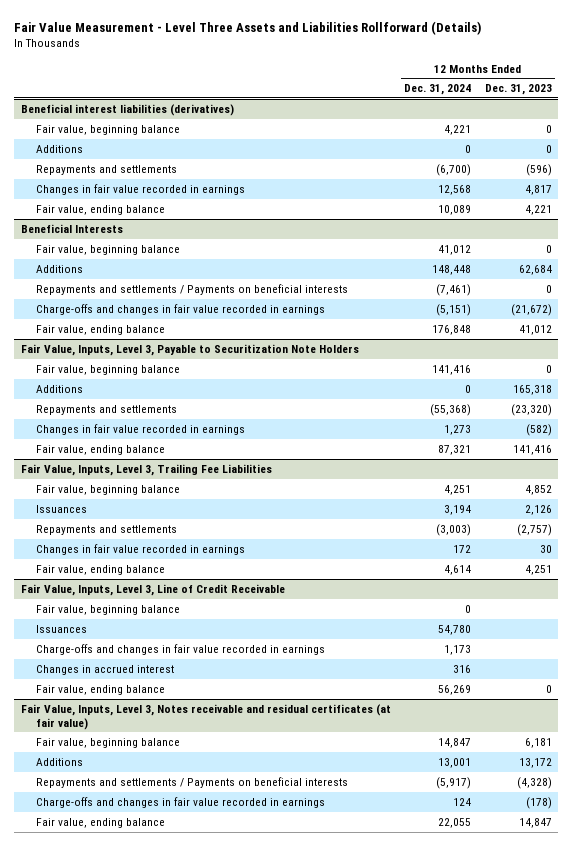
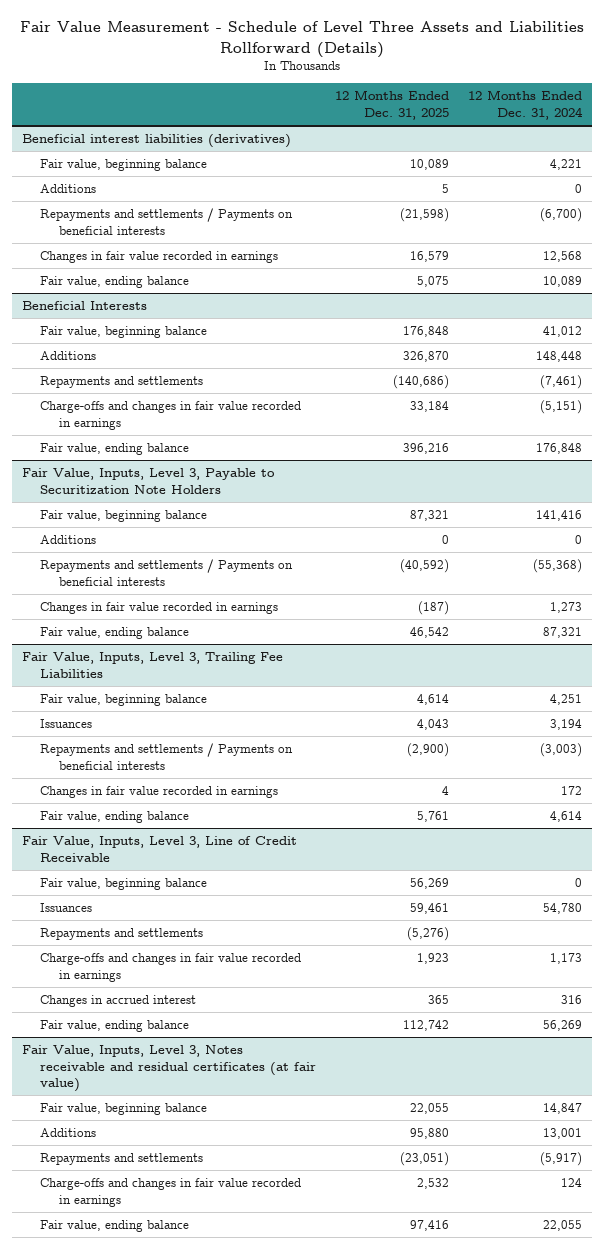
[14,20,482,35] Fair Value Measurement - Level Three Assets and Liabilities Rollforward (Details) -> [20,21,585,58] Fair Value Measurement - Schedule of Level Three Assets and Liabilities Rollforward (Details)
[484,84,552,96] Dec. 31, 2023 -> none
none -> [335,90,450,121] 12 Months Ended Dec. 31, 2025
[36,164,178,175] Repayments and settlements -> [40,207,294,235] Repayments and settlements / Payments on beneficial interests
[36,283,349,295] Repayments and settlements / Payments on beneficial interests -> [40,375,204,388] Repayments and settlements
[36,404,178,415] Repayments and settlements -> [40,558,294,586] Repayments and settlements / Payments on beneficial interests
[36,524,178,535] Repayments and settlements -> [40,742,294,770] Repayments and settlements / Payments on beneficial interests
none -> [40,927,204,940] Repayments and settlements
[36,776,349,788] Repayments and settlements / Payments on beneficial interests -> [40,1152,204,1165] Repayments and settlements

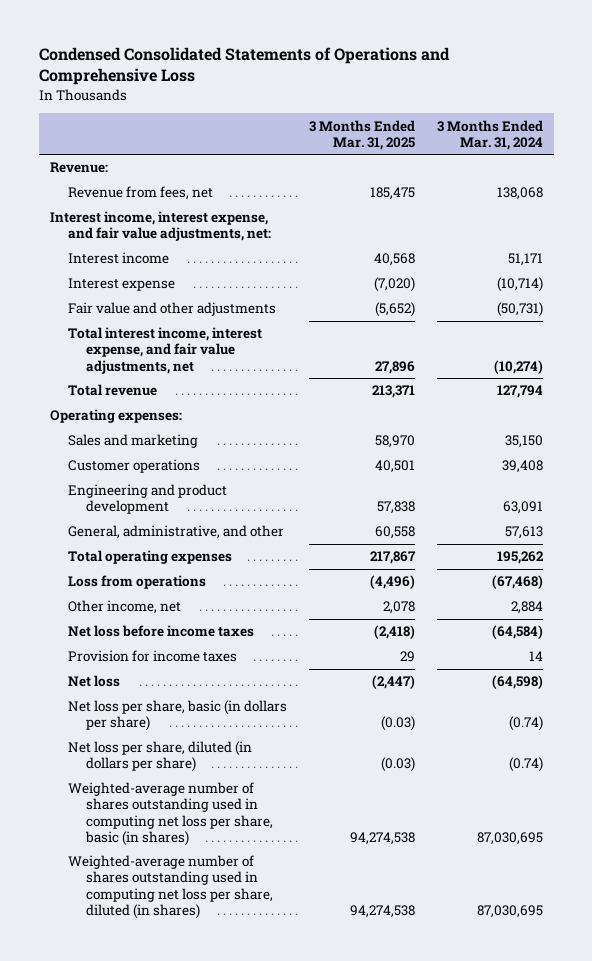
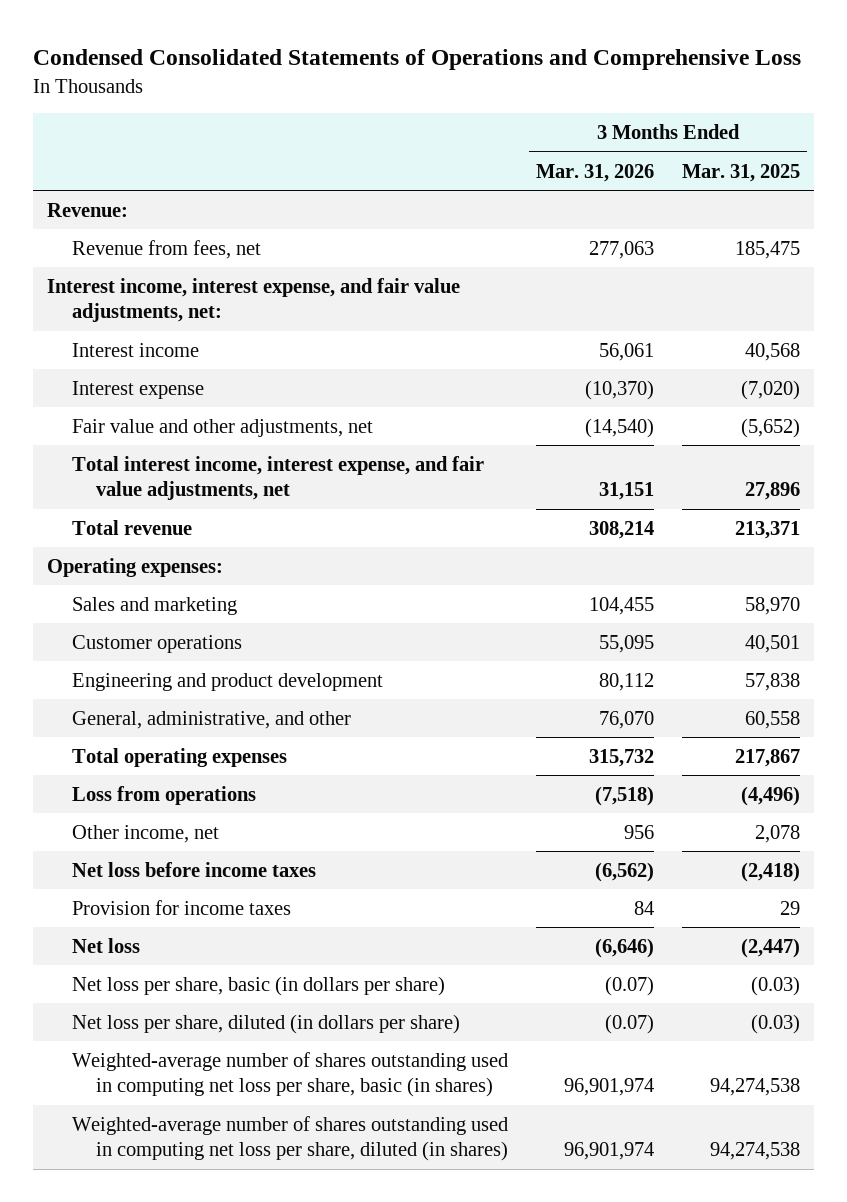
[436,119,543,150] 3 Months Ended Mar. 31, 2024 -> none
none -> [536,163,655,182] Mar. 31, 2026
[67,302,276,317] Fair value and other adjustments -> [71,418,373,437] Fair value and other adjustments, net

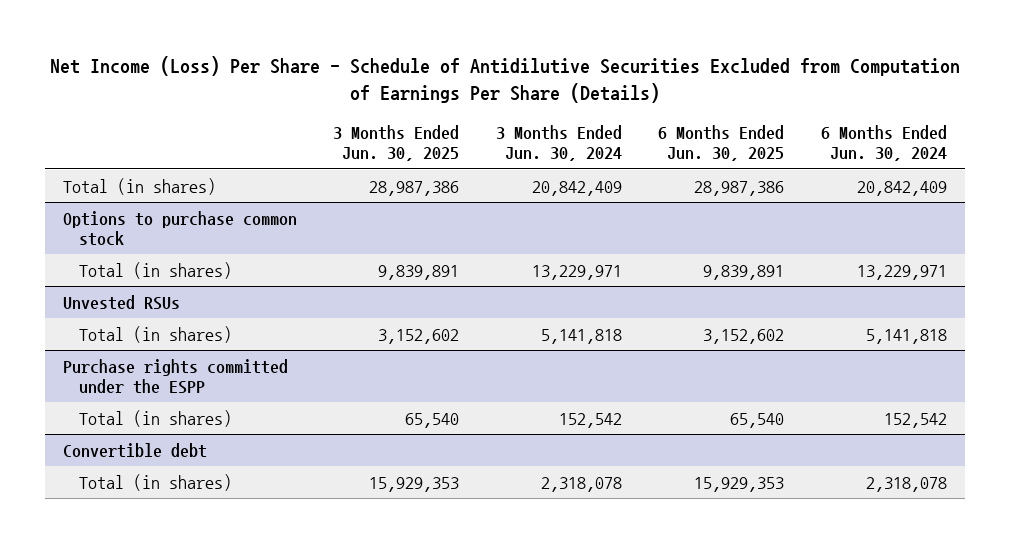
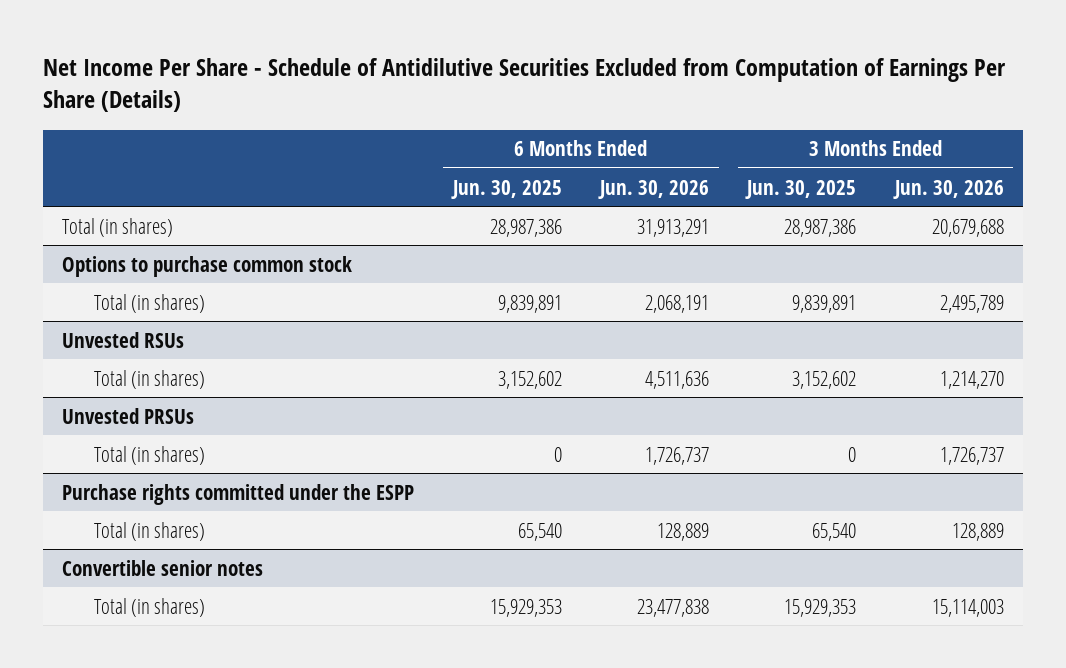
[49,55,960,104] Net Income (Loss) Per Share - Schedule of Antidilutive Securities Excluded from Computation of Earnings Per Share (Details) -> [42,57,1006,113] Net Income Per Share - Schedule of Antidilutive Securities Excluded from Computation of Earnings Per Share (Details)
[495,125,622,162] 3 Months Ended Jun. 30, 2024 -> none
[820,125,947,162] 6 Months Ended Jun. 30, 2024 -> none
none -> [598,179,710,199] Jun. 30, 2026
none -> [892,179,1004,199] Jun. 30, 2026
none -> [62,407,195,424] Unvested PRSUs
none -> [93,445,205,465] Total (in shares)
[62,442,207,458] Convertible debt -> [62,559,264,576] Convertible senior notes

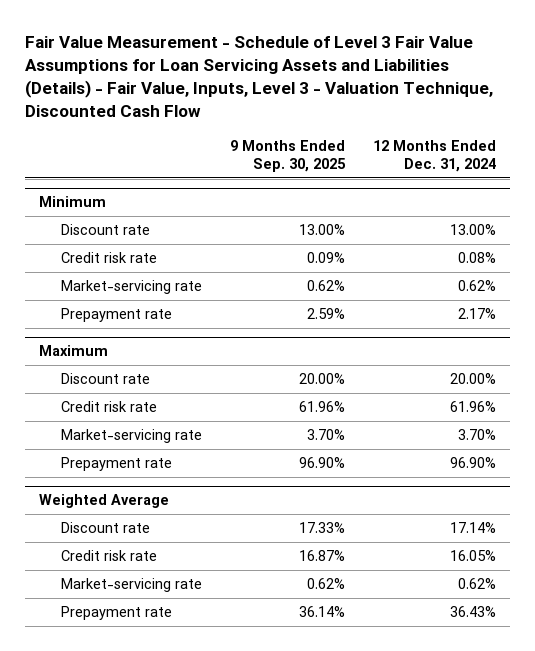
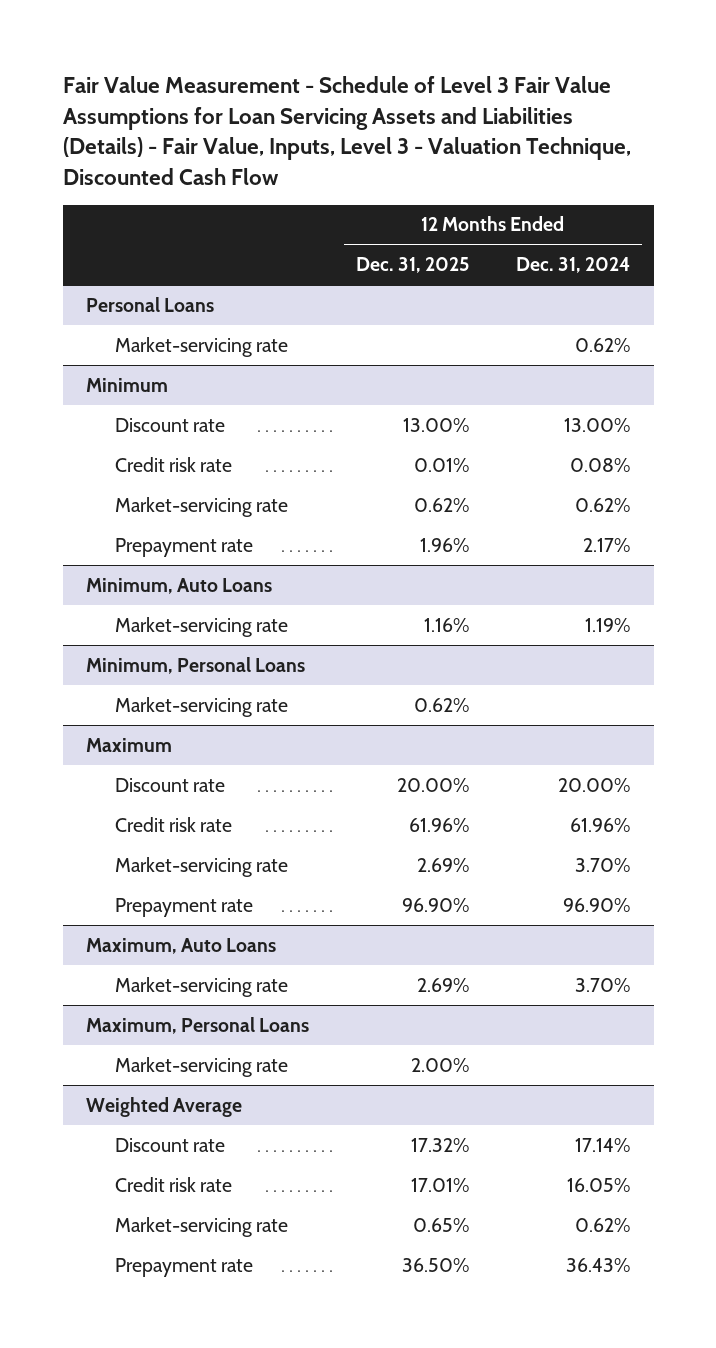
[229,139,346,173] 9 Months Ended Sep. 30, 2025 -> none
none -> [356,257,470,274] Dec. 31, 2025
none -> [86,296,215,312] Personal Loans
none -> [114,336,288,357] Market-servicing rate
none -> [86,577,273,594] Minimum, Auto Loans
none -> [114,616,288,637] Market-servicing rate
none -> [86,656,306,674] Minimum, Personal Loans
none -> [114,696,288,717] Market-servicing rate
none -> [86,937,277,954] Maximum, Auto Loans
none -> [114,976,288,997] Market-servicing rate
none -> [86,1016,310,1034] Maximum, Personal Loans
none -> [114,1056,288,1077] Market-servicing rate

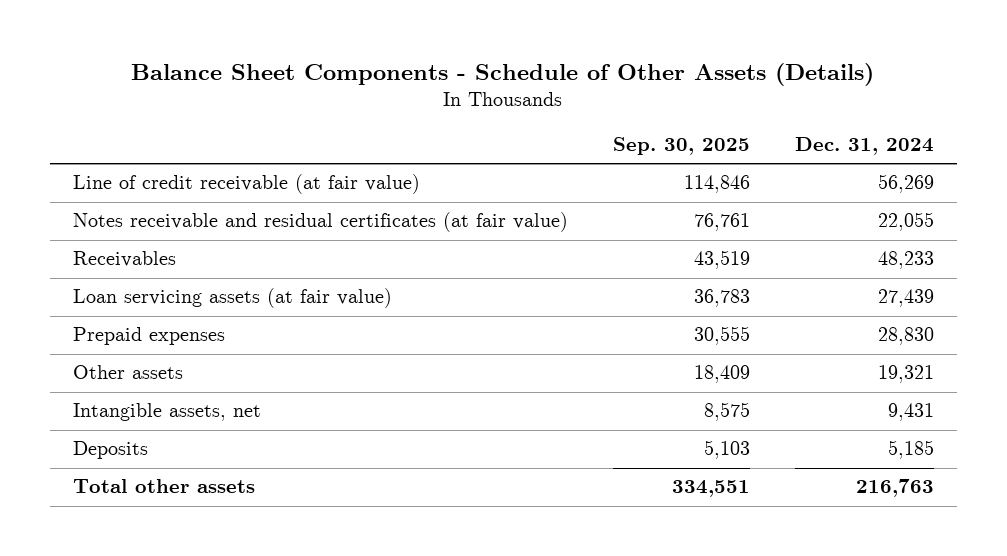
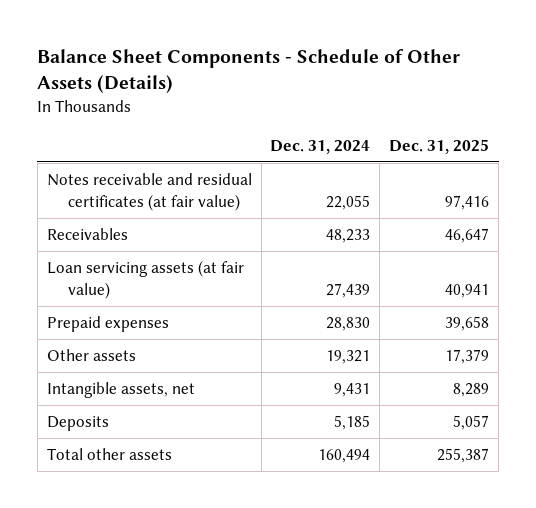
[612,137,750,156] Sep. 30, 2025 -> none
none -> [389,138,490,154] Dec. 31, 2025
[72,174,420,195] Line of credit receivable (at fair value) -> none
[856,479,935,498] 216,763 -> [318,449,371,464] 160,494

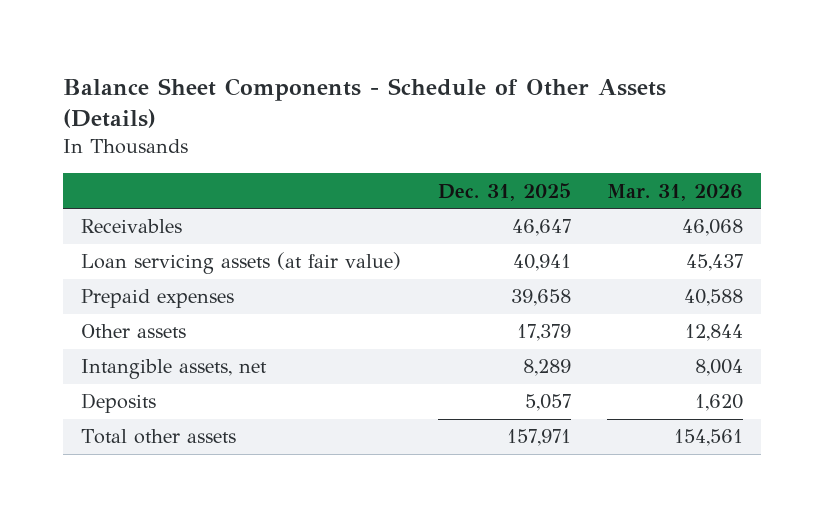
[270,139,371,154] Dec. 31, 2024 -> none
none -> [606,183,743,201] Mar. 31, 2026
[46,173,252,211] Notes receivable and residual certificates (at fair value) -> none
[437,448,490,464] 255,387 -> [506,429,571,447] 157,971

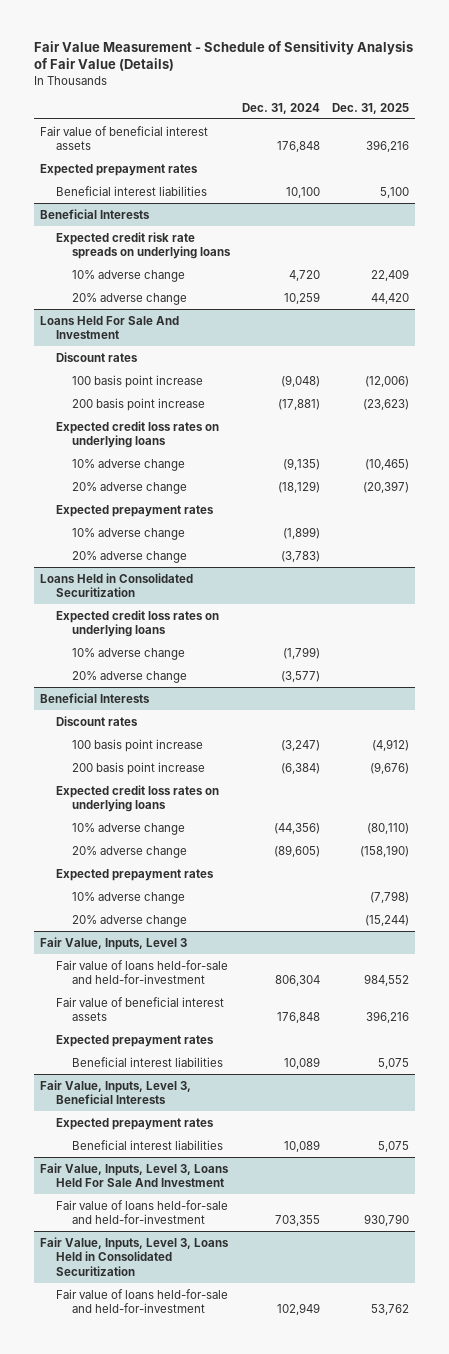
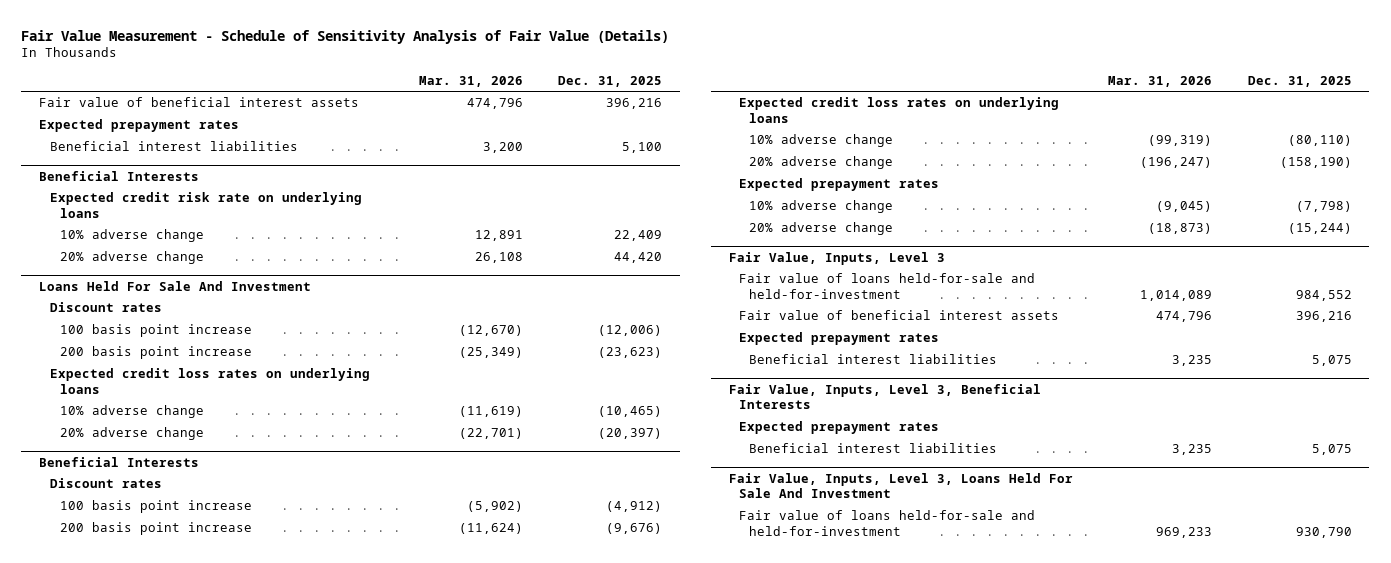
[241,102,320,114] Dec. 31, 2024 -> none
none -> [418,76,523,88] Mar. 31, 2026
[55,231,231,260] Expected credit risk rate spreads on underlying loans -> [49,192,362,218] Expected credit risk rate on underlying loans
[55,504,214,517] Expected prepayment rates -> none
[71,527,185,540] 10% adverse change -> none
[71,550,187,563] 20% adverse change -> none
[39,572,193,598] Loans Held in Consolidated Securitization -> none
[55,609,219,638] Expected credit loss rates on underlying loans -> none
[71,647,185,660] 10% adverse change -> none
[71,670,187,683] 20% adverse change -> none
[39,1236,229,1276] Fair Value, Inputs, Level 3, Loans Held in Consolidated Securitization -> none
[55,1288,228,1314] Fair value of loans held-for-sale and held-for-investment -> none

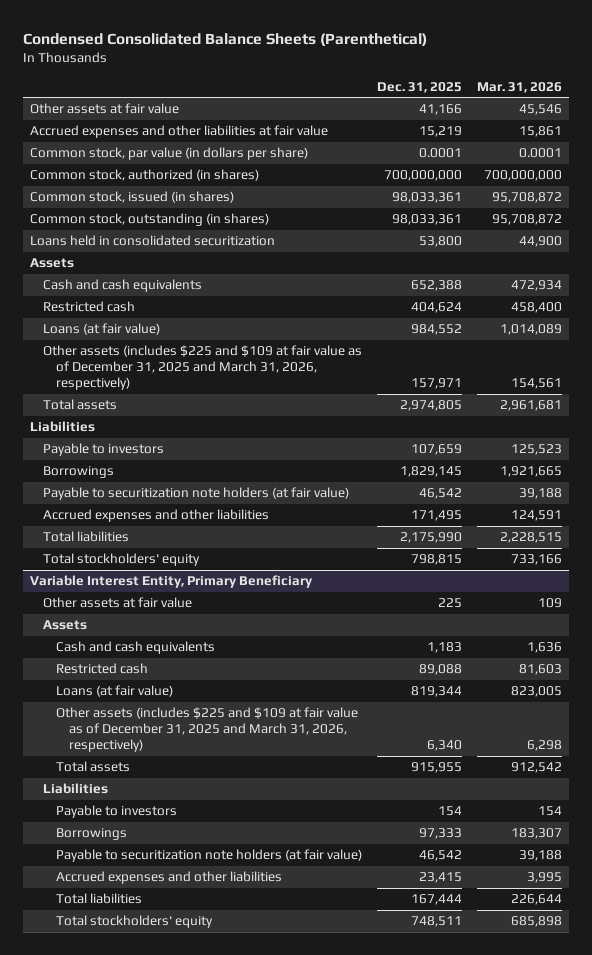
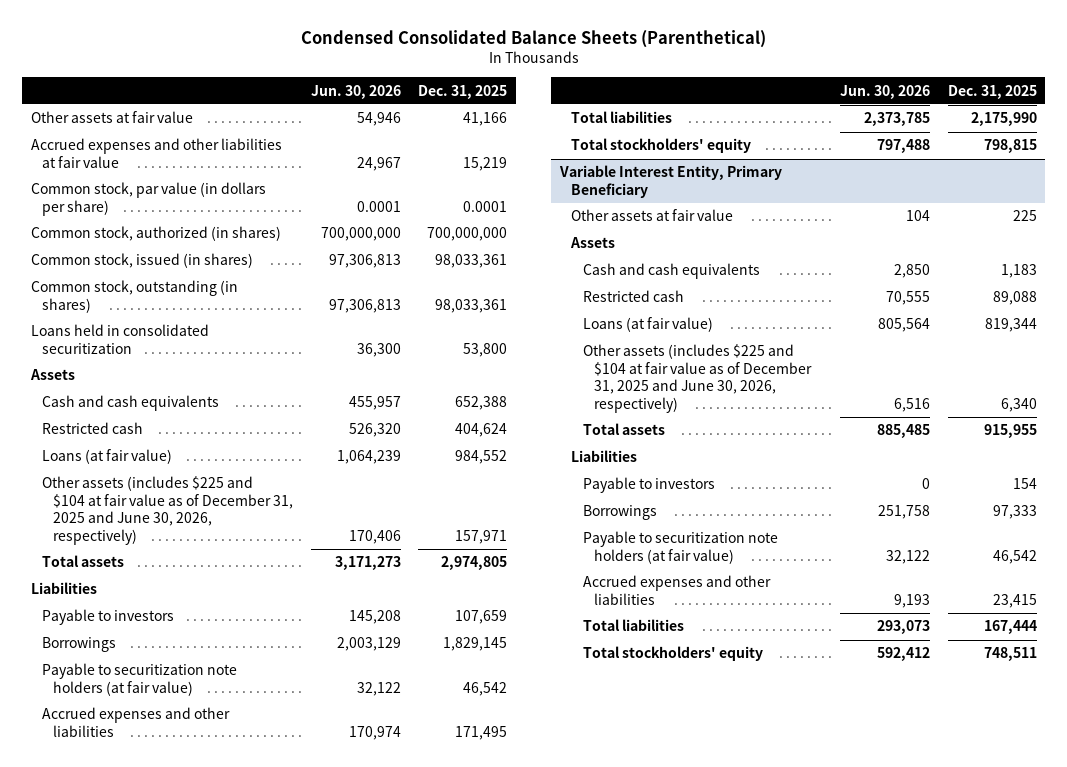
[476,81,562,93] Mar. 31, 2026 -> none
none -> [310,84,401,99] Jun. 30, 2026
[42,345,362,390] Other assets (includes $225 and $109 at fair value as of December 31, 2025 and March 31, 2026, respectively) -> [42,476,294,545] Other assets (includes $225 and $104 at fair value as of December 31, 2025 and June 30, 2026, respectively)
[55,707,358,752] Other assets (includes $225 and $109 at fair value as of December 31, 2025 and March 31, 2026, respectively) -> [582,344,813,413] Other assets (includes $225 and $104 at fair value as of December 31, 2025 and June 30, 2026, respectively)

